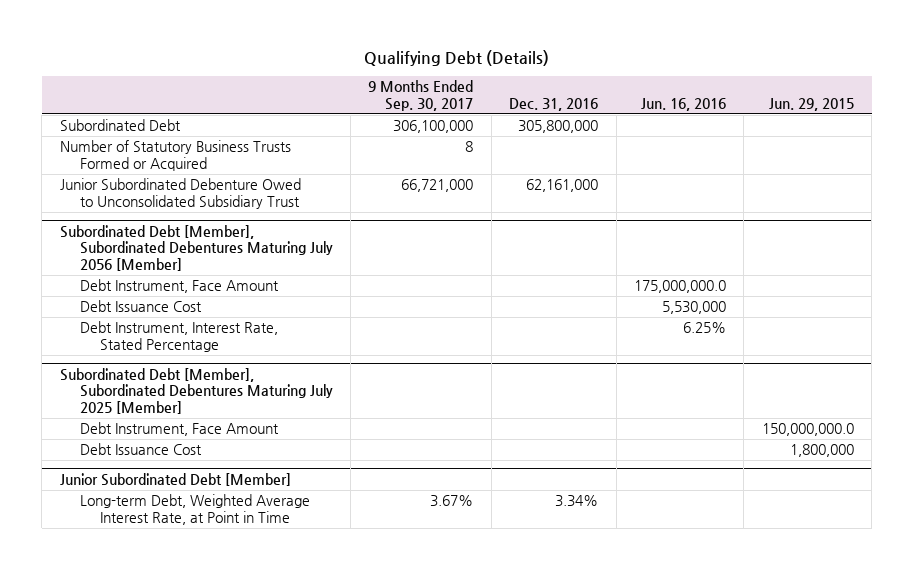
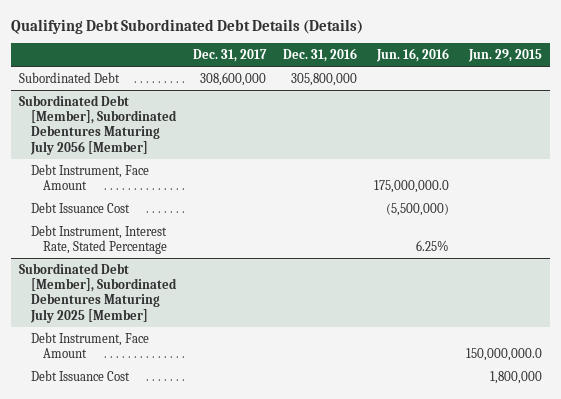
[363,49,549,66] Qualifying Debt (Details) -> [10,18,363,34] Qualifying Debt Subordinated Debt Details (Details)
[368,80,474,111] 9 Months Ended Sep. 30, 2017 -> none
none -> [193,48,268,62] Dec. 31, 2017
[59,140,291,172] Number of Statutory Business Trusts Formed or Acquired -> none
[59,178,301,210] Junior Subordinated Debenture Owed to Unconsolidated Subsidiary Trust -> none
[661,301,726,315] 5,530,000 -> [385,202,449,216] (5,500,000)
[59,472,291,486] Junior Subordinated Debt [Member] -> none
[79,494,310,526] Long-term Debt, Weighted Average Interest Rate, at Point in Time -> none

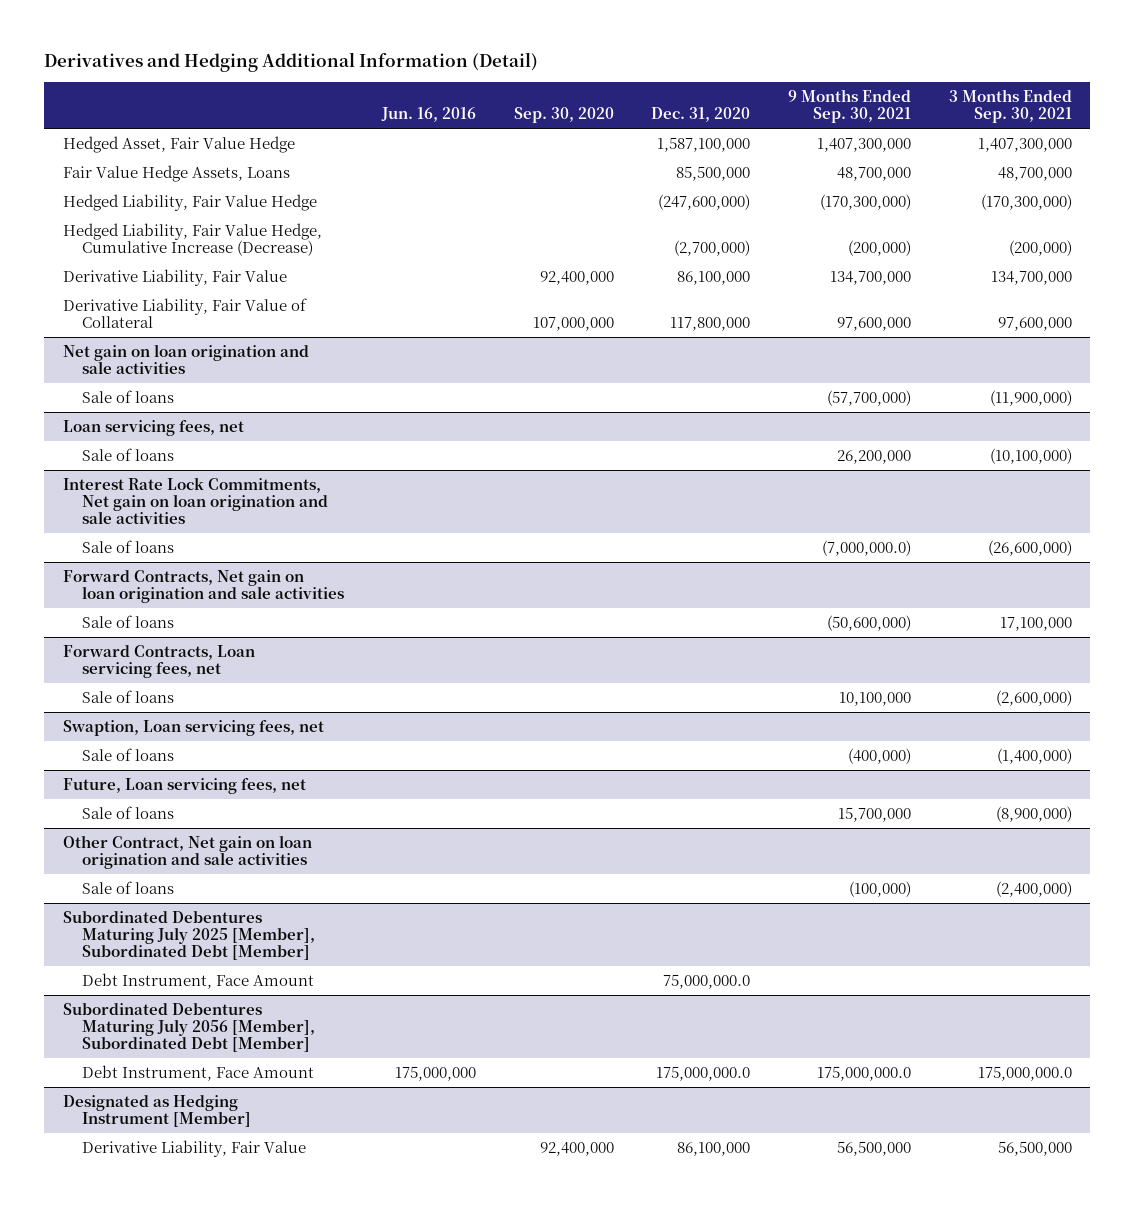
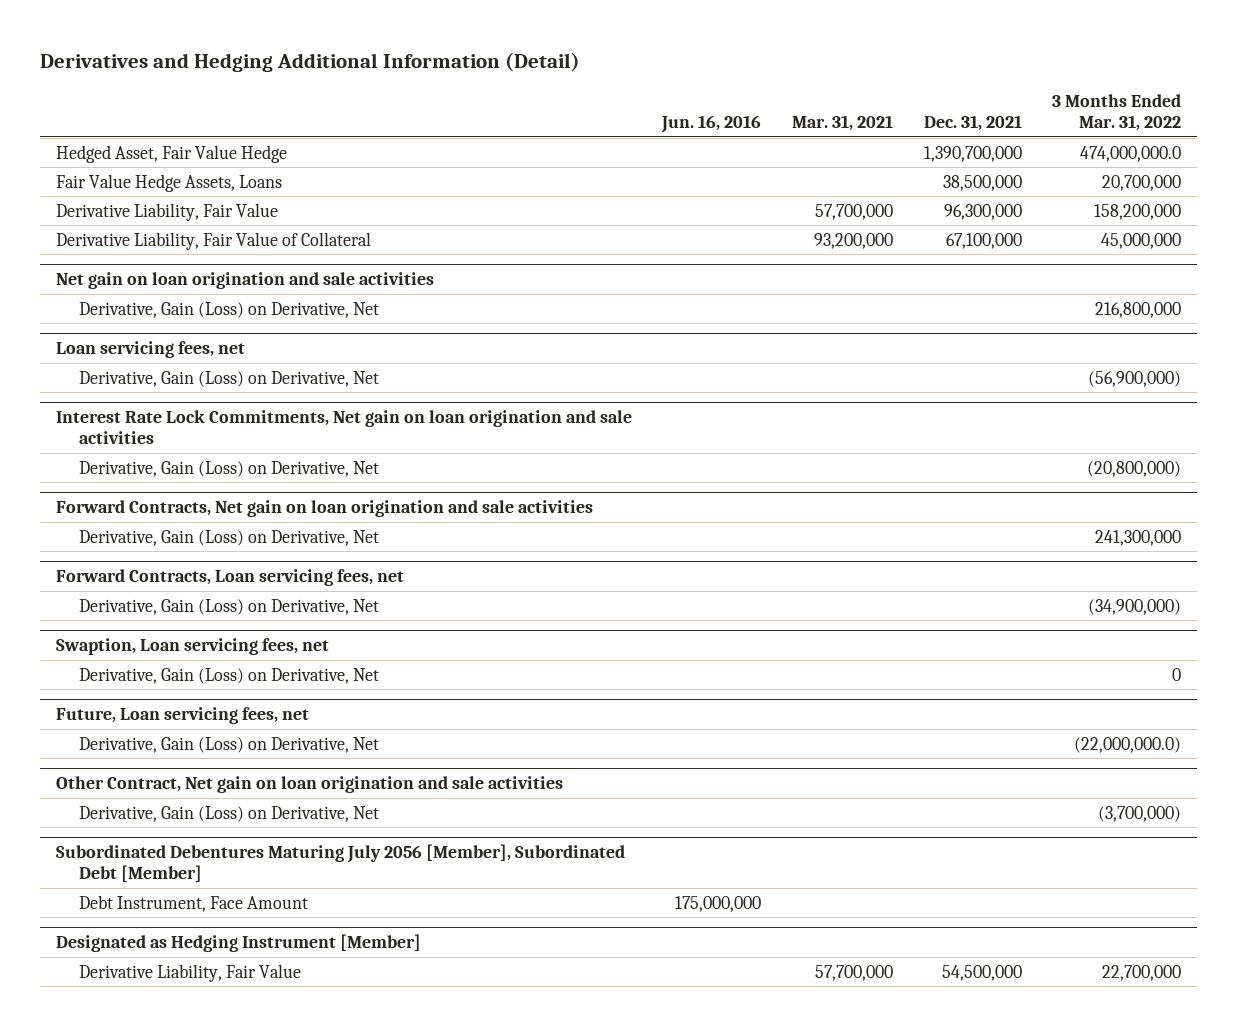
[513,107,614,124] Sep. 30, 2020 -> none
[651,107,751,123] Dec. 31, 2020 -> none
[787,88,911,124] 9 Months Ended Sep. 30, 2021 -> none
[948,88,1072,124] 3 Months Ended Sep. 30, 2021 -> none
none -> [792,115,894,132] Mar. 31, 2021
none -> [923,115,1022,132] Dec. 31, 2021
none -> [1052,94,1182,132] 3 Months Ended Mar. 31, 2022
[62,193,317,211] Hedged Liability, Fair Value Hedge -> none
[62,222,322,257] Hedged Liability, Fair Value Hedge, Cumulative Increase (Decrease) -> none
[82,389,175,403] Sale of loans -> [79,301,380,318] Derivative, Gain (Loss) on Derivative, Net
[82,447,175,461] Sale of loans -> [79,370,380,387] Derivative, Gain (Loss) on Derivative, Net
[82,539,175,553] Sale of loans -> [79,460,380,477] Derivative, Gain (Loss) on Derivative, Net
[82,614,175,628] Sale of loans -> [79,529,380,546] Derivative, Gain (Loss) on Derivative, Net
[82,689,175,703] Sale of loans -> [79,598,380,615] Derivative, Gain (Loss) on Derivative, Net
[82,747,175,761] Sale of loans -> [79,667,380,684] Derivative, Gain (Loss) on Derivative, Net
[82,805,175,819] Sale of loans -> [79,736,380,753] Derivative, Gain (Loss) on Derivative, Net
[62,910,316,961] Subordinated Debentures Maturing July 2025 [Member], Subordinated Debt [Member] -> none
[82,972,315,989] Debt Instrument, Face Amount -> none
[82,880,175,894] Sale of loans -> [79,805,380,822] Derivative, Gain (Loss) on Derivative, Net

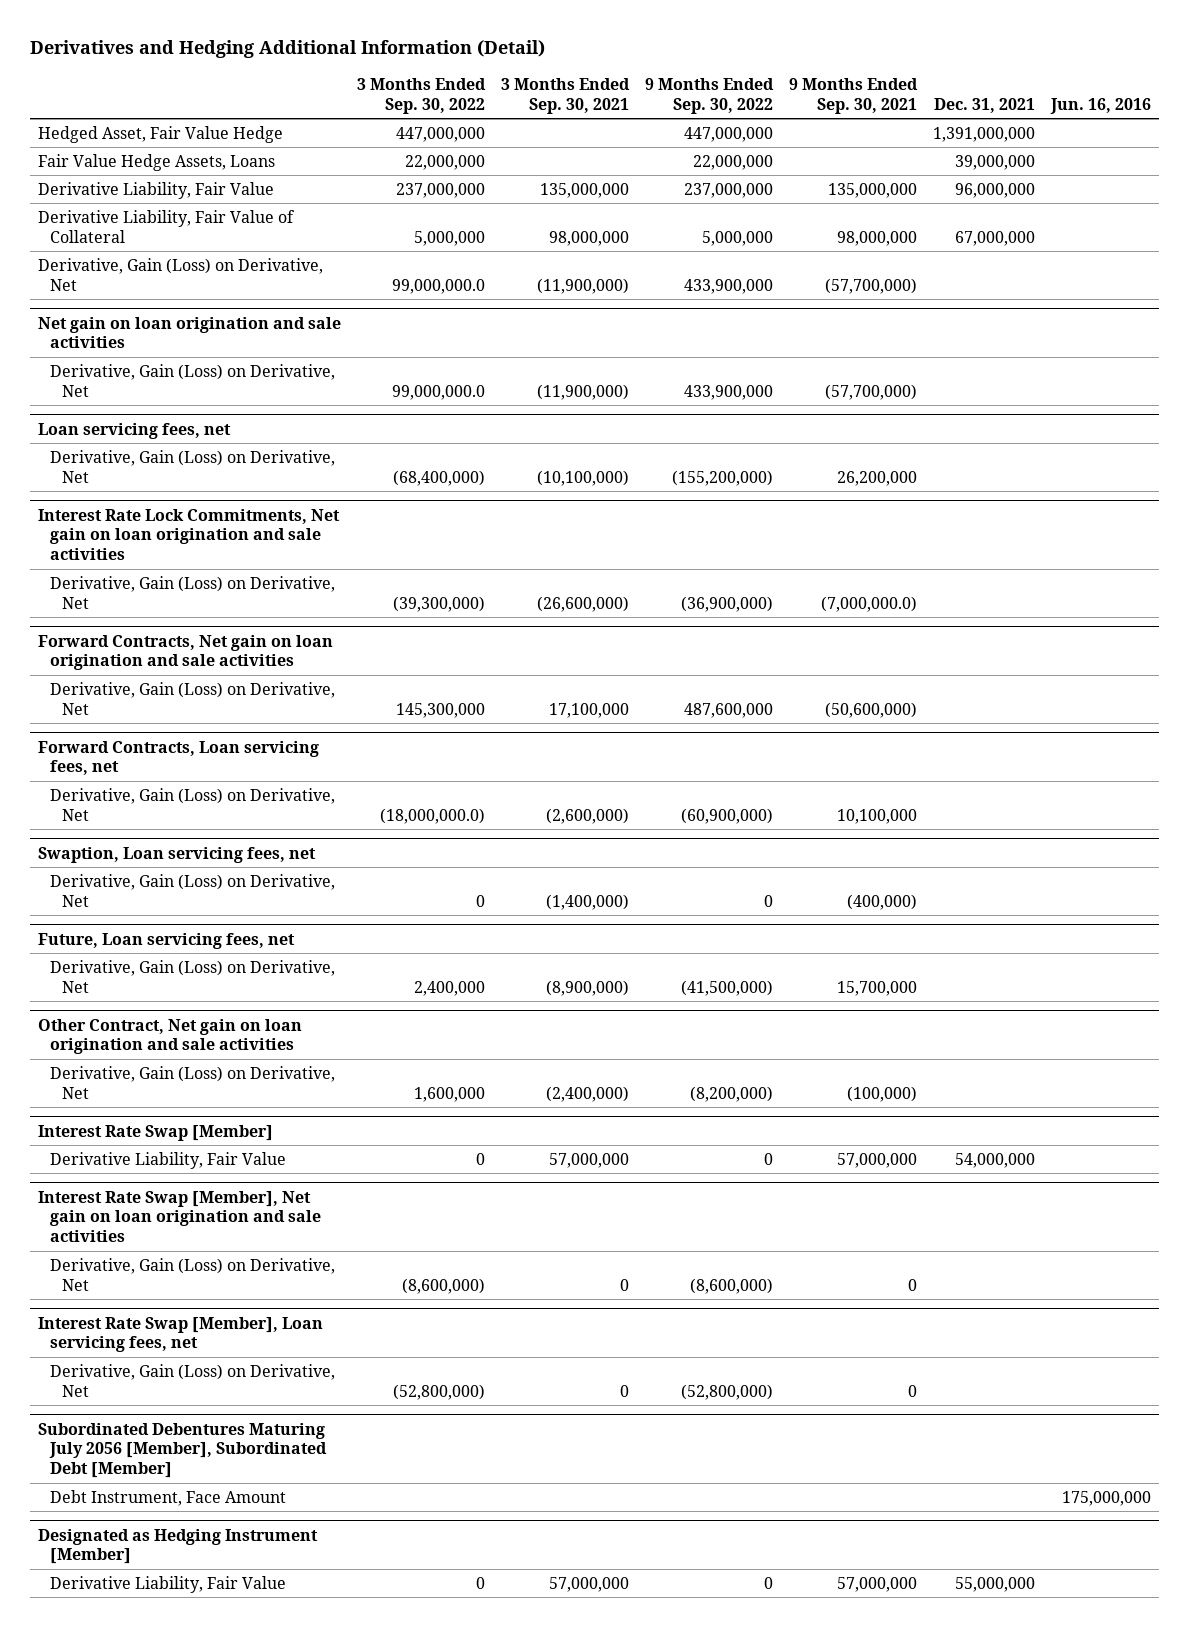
[792,115,894,132] Mar. 31, 2021 -> none
[1052,94,1182,132] 3 Months Ended Mar. 31, 2022 -> none
none -> [356,77,486,114] 3 Months Ended Sep. 30, 2022
none -> [500,77,630,114] 3 Months Ended Sep. 30, 2021
none -> [645,77,775,114] 9 Months Ended Sep. 30, 2022
none -> [789,77,919,114] 9 Months Ended Sep. 30, 2021
[923,145,1022,162] 1,390,700,000 -> [933,126,1036,142] 1,391,000,000
[942,174,1022,191] 38,500,000 -> [955,154,1036,170] 39,000,000
[943,203,1022,220] 96,300,000 -> [955,182,1036,198] 96,000,000
[945,232,1022,249] 67,100,000 -> [955,230,1036,246] 67,000,000
none -> [37,257,323,291] Derivative, Gain (Loss) on Derivative, Net
none -> [37,1124,273,1141] Interest Rate Swap [Member]
none -> [49,1151,286,1169] Derivative Liability, Fair Value
none -> [37,1190,321,1243] Interest Rate Swap [Member], Net gain on loan origination and sale activities
none -> [49,1257,335,1291] Derivative, Gain (Loss) on Derivative, Net
none -> [37,1316,323,1353] Interest Rate Swap [Member], Loan servicing fees, net
none -> [49,1363,335,1397] Derivative, Gain (Loss) on Derivative, Net
[941,964,1022,981] 54,500,000 -> [955,1576,1036,1592] 55,000,000

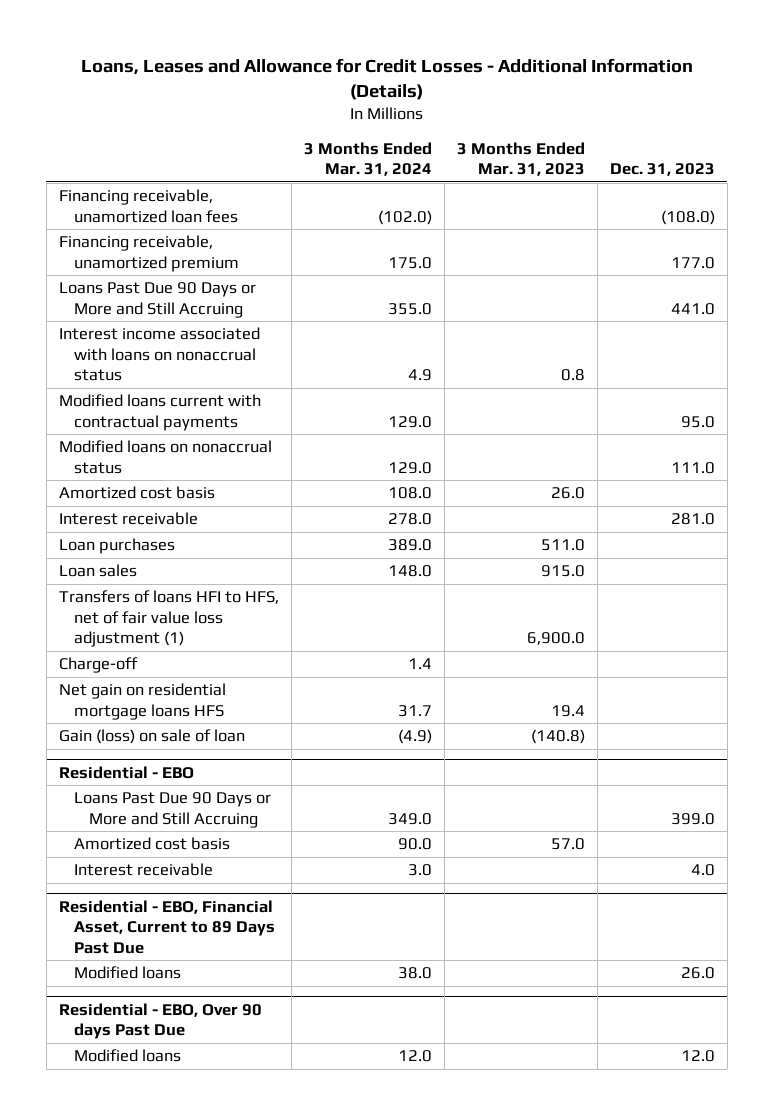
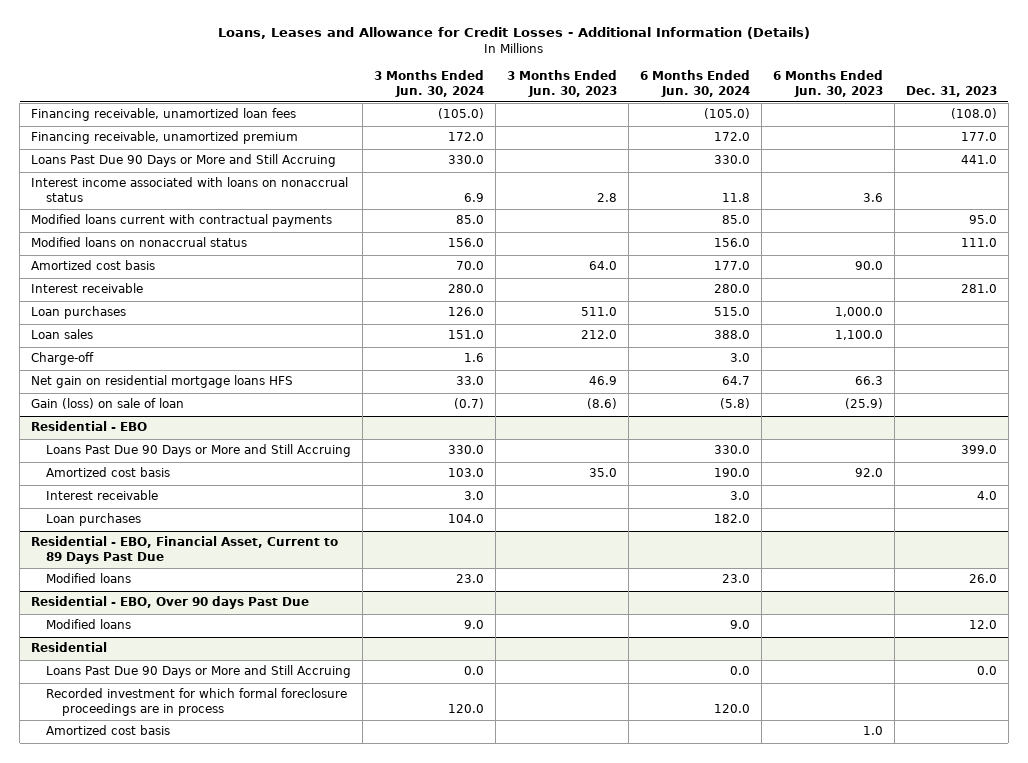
[303,141,432,177] 3 Months Ended Mar. 31, 2024 -> none
[456,141,585,177] 3 Months Ended Mar. 31, 2023 -> none
none -> [374,69,485,97] 3 Months Ended Jun. 30, 2024
none -> [507,69,618,97] 3 Months Ended Jun. 30, 2023
none -> [639,69,750,97] 6 Months Ended Jun. 30, 2024
none -> [772,69,883,97] 6 Months Ended Jun. 30, 2023
[58,590,279,648] Transfers of loans HFI to HFS, net of fair value loss adjustment (1) -> none
none -> [46,513,142,527] Loan purchases
none -> [30,642,107,653] Residential
none -> [46,665,352,679] Loans Past Due 90 Days or More and Still Accruing
none -> [46,688,348,717] Recorded investment for which formal foreclosure proceedings are in process
none -> [46,725,171,736] Amortized cost basis

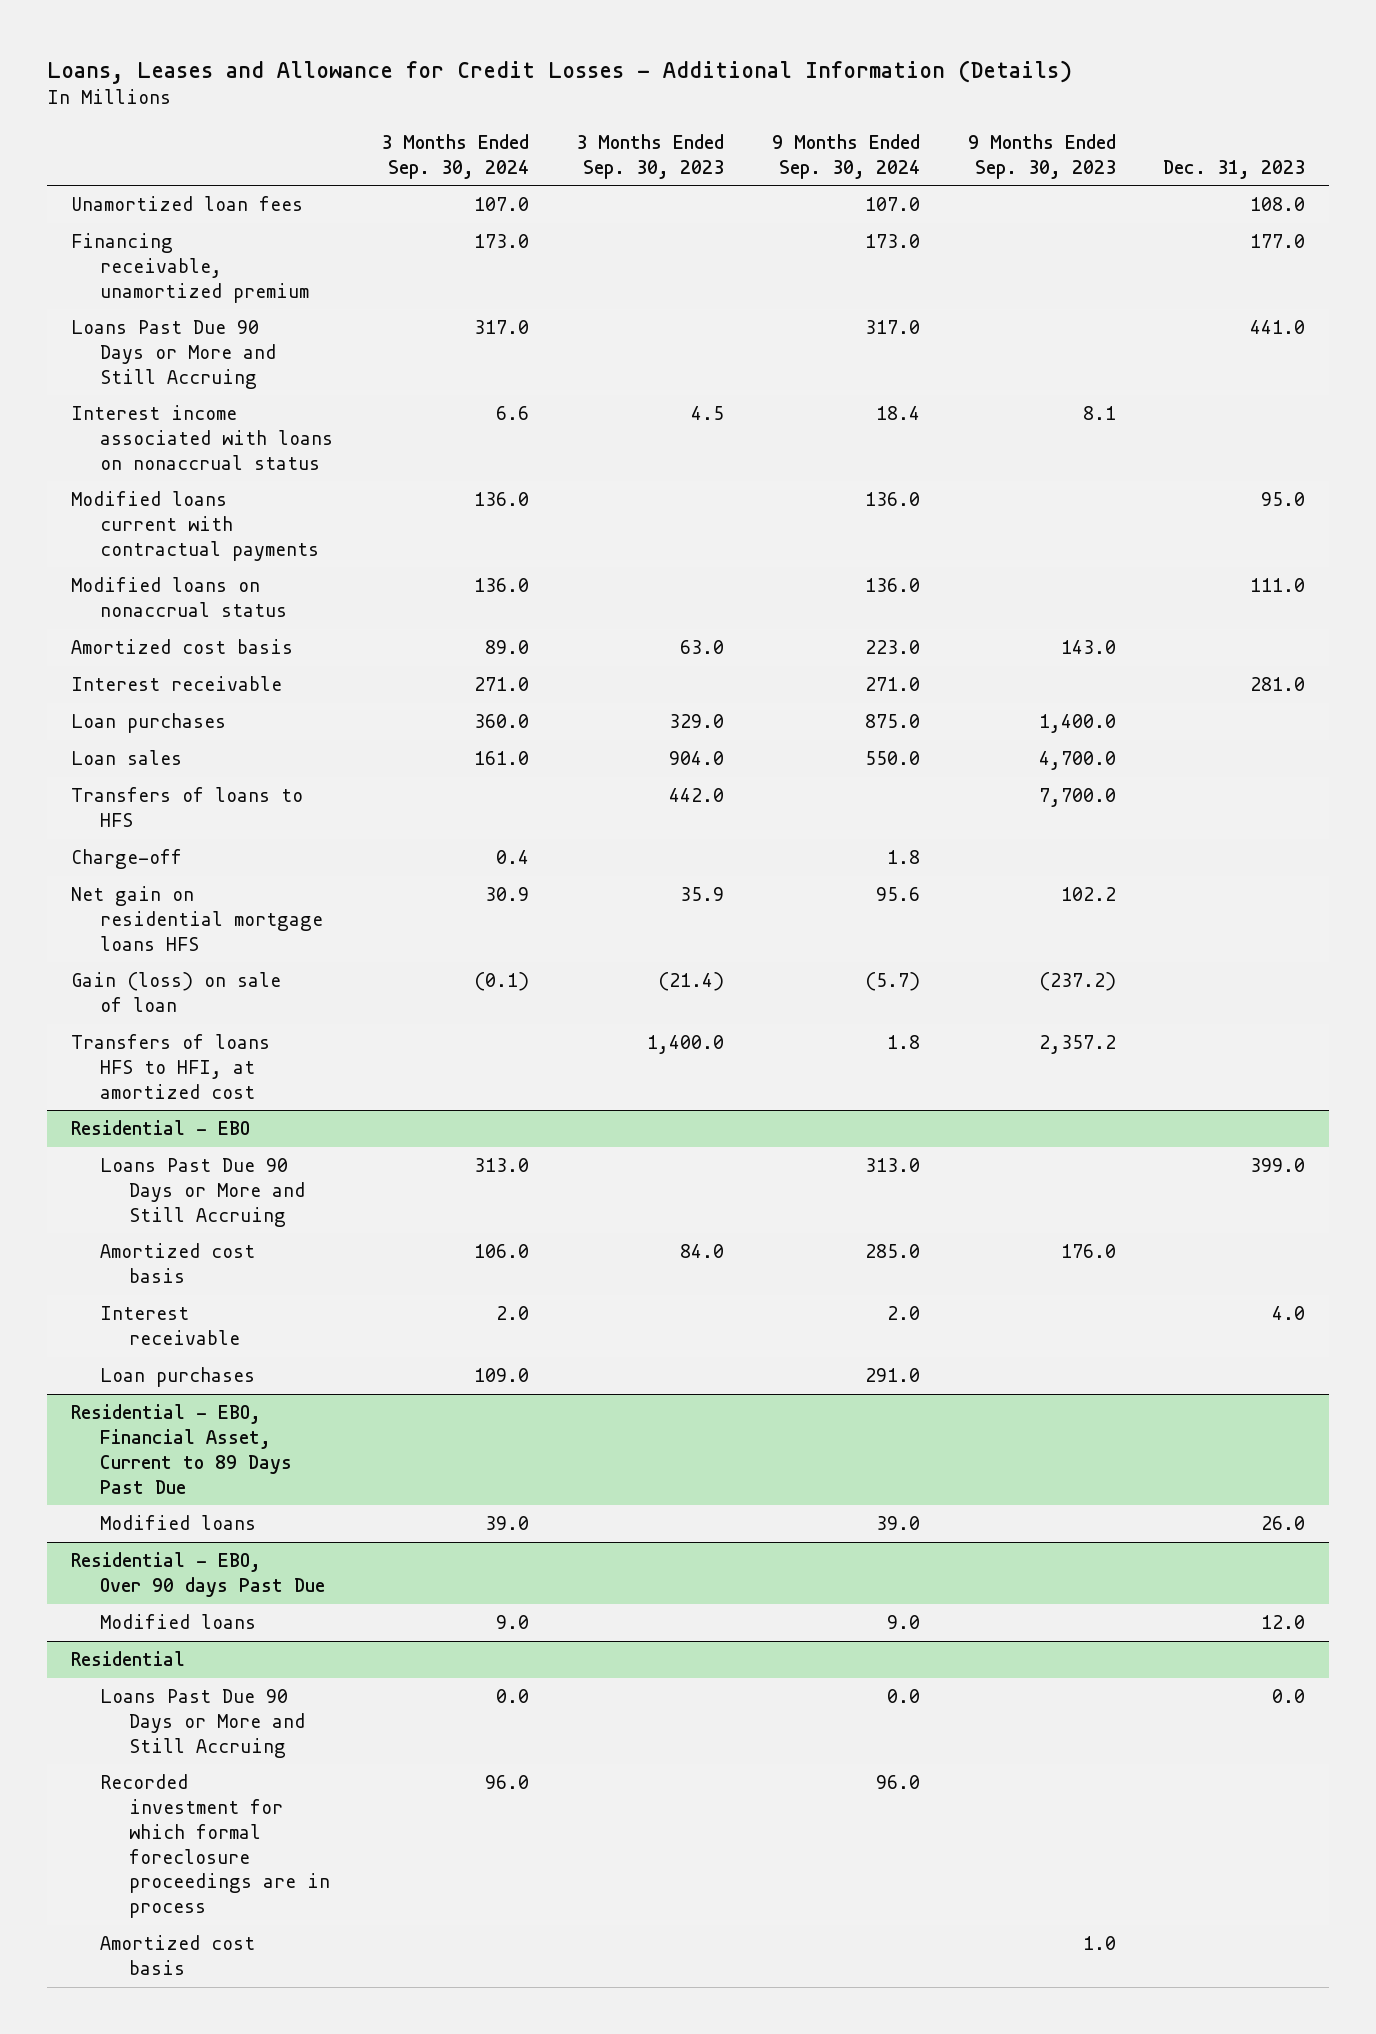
[374,69,485,97] 3 Months Ended Jun. 30, 2024 -> none
[507,69,618,97] 3 Months Ended Jun. 30, 2023 -> none
[639,69,750,97] 6 Months Ended Jun. 30, 2024 -> none
[772,69,883,97] 6 Months Ended Jun. 30, 2023 -> none
none -> [380,133,529,179] 3 Months Ended Sep. 30, 2024
none -> [576,133,725,179] 3 Months Ended Sep. 30, 2023
none -> [771,133,920,179] 9 Months Ended Sep. 30, 2024
none -> [967,133,1116,179] 9 Months Ended Sep. 30, 2023
[30,108,296,122] Financing receivable, unamortized loan fees -> [70,196,303,212] Unamortized loan fees
[950,108,997,120] (108.0) -> [1250,197,1306,212] 108.0
none -> [70,787,303,827] Transfers of loans to HFS
none -> [70,1034,270,1099] Transfers of loans HFS to HFI, at amortized cost

